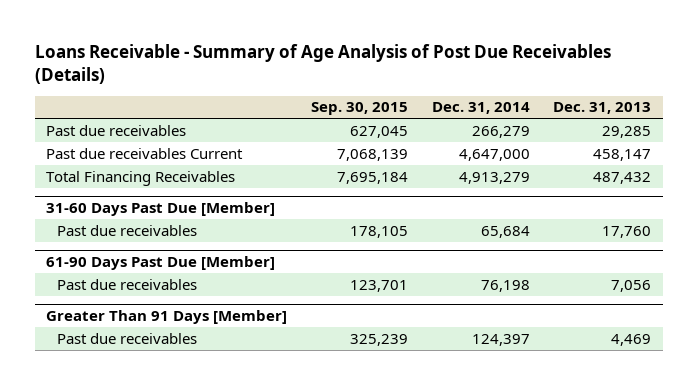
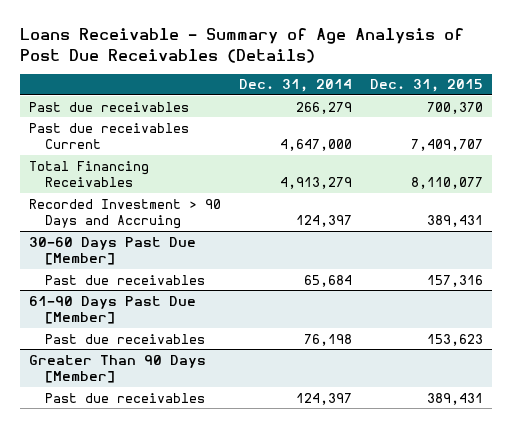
[311,102,409,116] Sep. 30, 2015 -> none
[553,102,652,115] Dec. 31, 2013 -> none
none -> [369,79,483,93] Dec. 31, 2015
none -> [29,198,222,230] Recorded Investment > 90 Days and Accruing
[46,202,276,217] 31-60 Days Past Due [Member] -> [29,236,197,266] 30-60 Days Past Due [Member]
[46,310,288,325] Greater Than 91 Days [Member] -> [29,354,207,384] Greater Than 90 Days [Member]

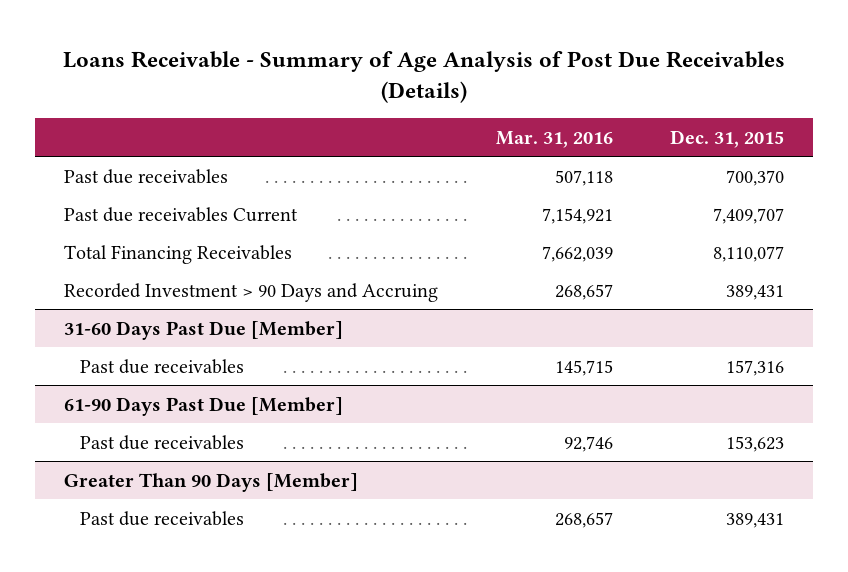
[238,79,352,93] Dec. 31, 2014 -> none
none -> [495,130,613,148] Mar. 31, 2016
[29,236,197,266] 30-60 Days Past Due [Member] -> [64,320,344,340] 31-60 Days Past Due [Member]

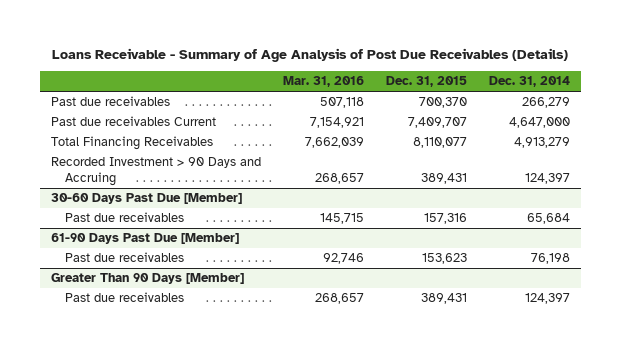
none -> [489,76,571,88] Dec. 31, 2014
[64,320,344,340] 31-60 Days Past Due [Member] -> [50,193,242,205] 30-60 Days Past Due [Member]

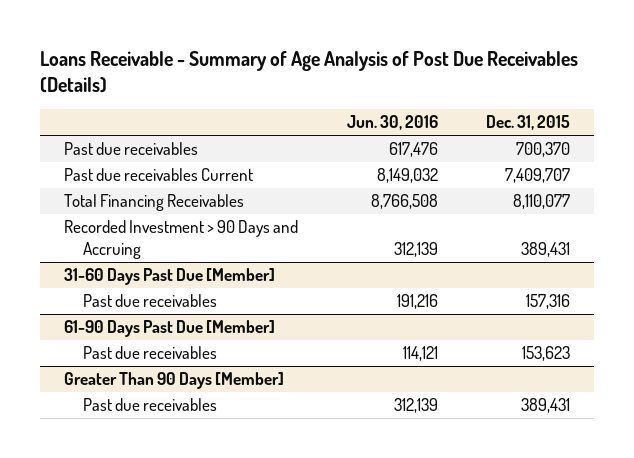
[282,76,364,88] Mar. 31, 2016 -> none
[489,76,571,88] Dec. 31, 2014 -> none
none -> [346,115,438,131] Jun. 30, 2016
[50,193,242,205] 30-60 Days Past Due [Member] -> [63,268,275,286] 31-60 Days Past Due [Member]

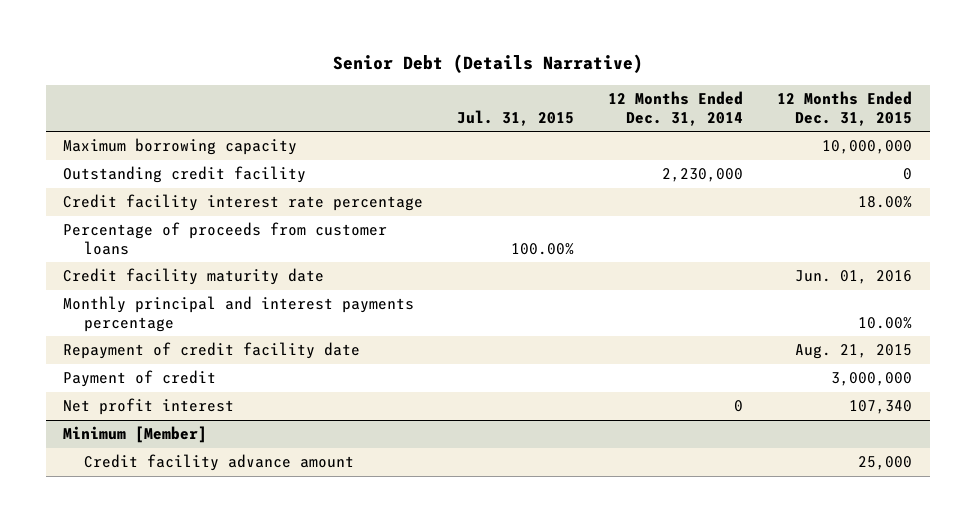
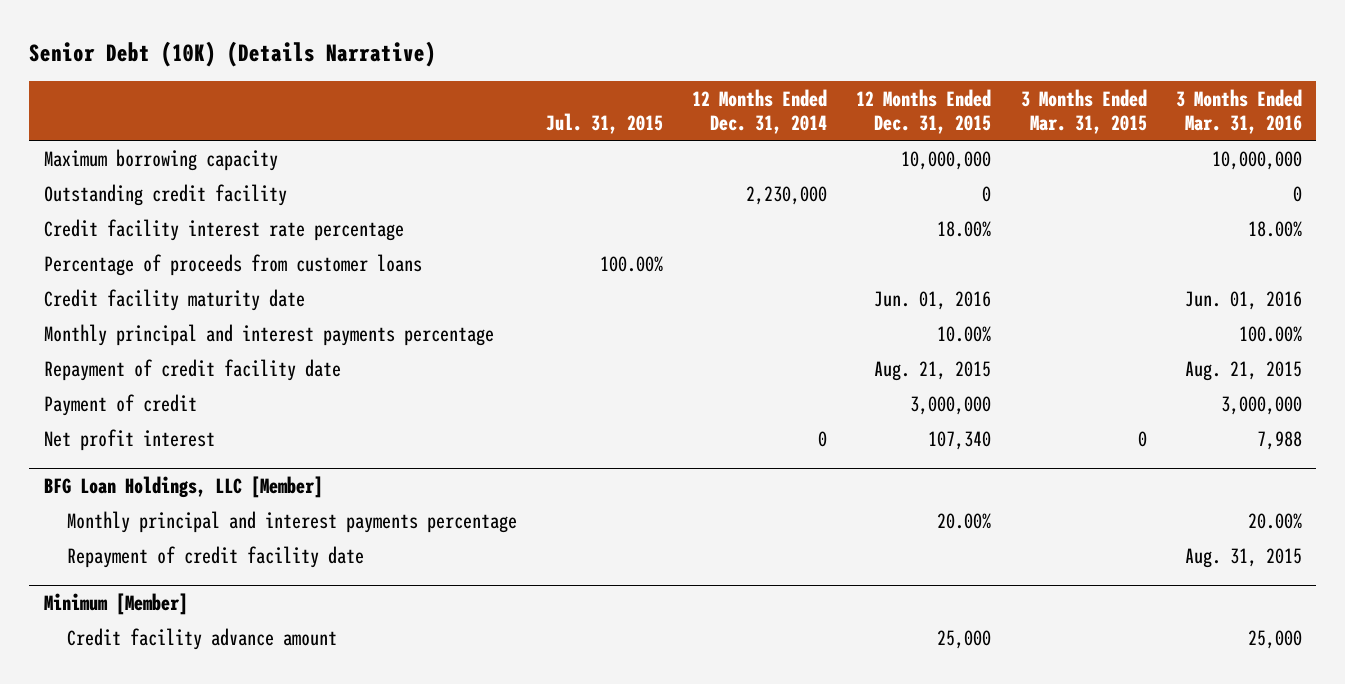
[332,54,643,74] Senior Debt (Details Narrative) -> [29,40,437,67] Senior Debt (10K) (Details Narrative)
none -> [1020,88,1147,135] 3 Months Ended Mar. 31, 2015
none -> [1175,88,1302,135] 3 Months Ended Mar. 31, 2016
none -> [43,475,323,498] BFG Loan Holdings, LLC [Member]
none -> [67,510,518,533] Monthly principal and interest payments percentage
none -> [67,545,365,568] Repayment of credit facility date

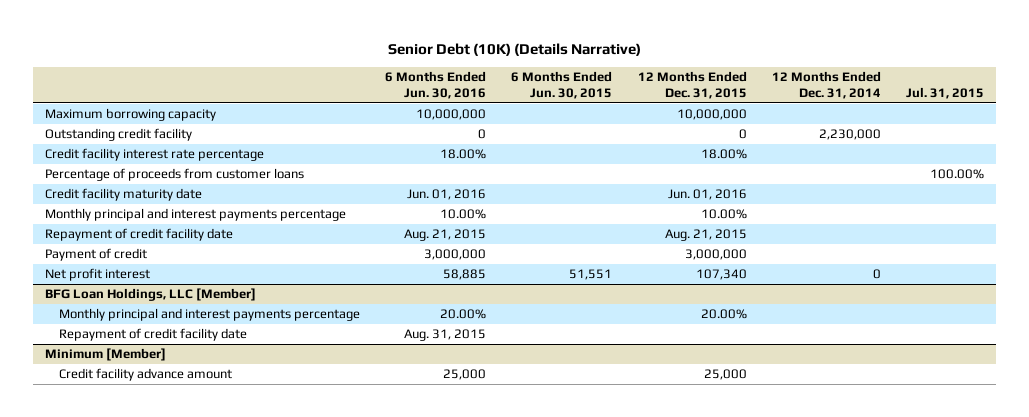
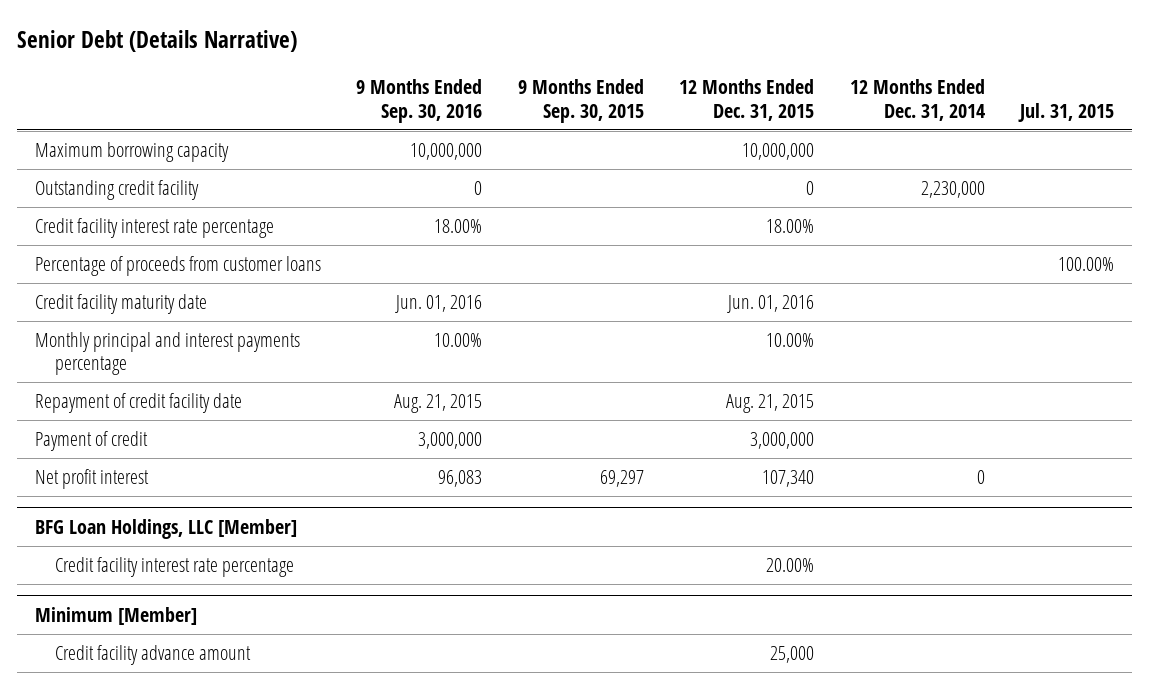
[387,42,641,56] Senior Debt (10K) (Details Narrative) -> [17,30,298,53] Senior Debt (Details Narrative)
[385,71,487,99] 6 Months Ended Jun. 30, 2016 -> none
[511,71,613,99] 6 Months Ended Jun. 30, 2015 -> none
none -> [356,79,483,123] 9 Months Ended Sep. 30, 2016
none -> [517,79,644,123] 9 Months Ended Sep. 30, 2015
[59,308,361,322] Monthly principal and interest payments percentage -> none
[59,328,248,342] Repayment of credit facility date -> none
none -> [55,557,295,578] Credit facility interest rate percentage

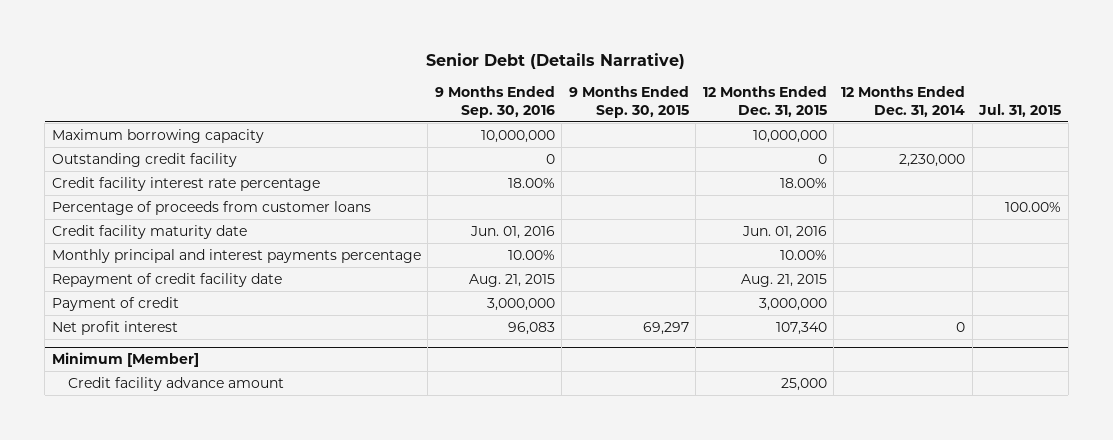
[34,518,297,539] BFG Loan Holdings, LLC [Member] -> none
[55,557,295,578] Credit facility interest rate percentage -> none

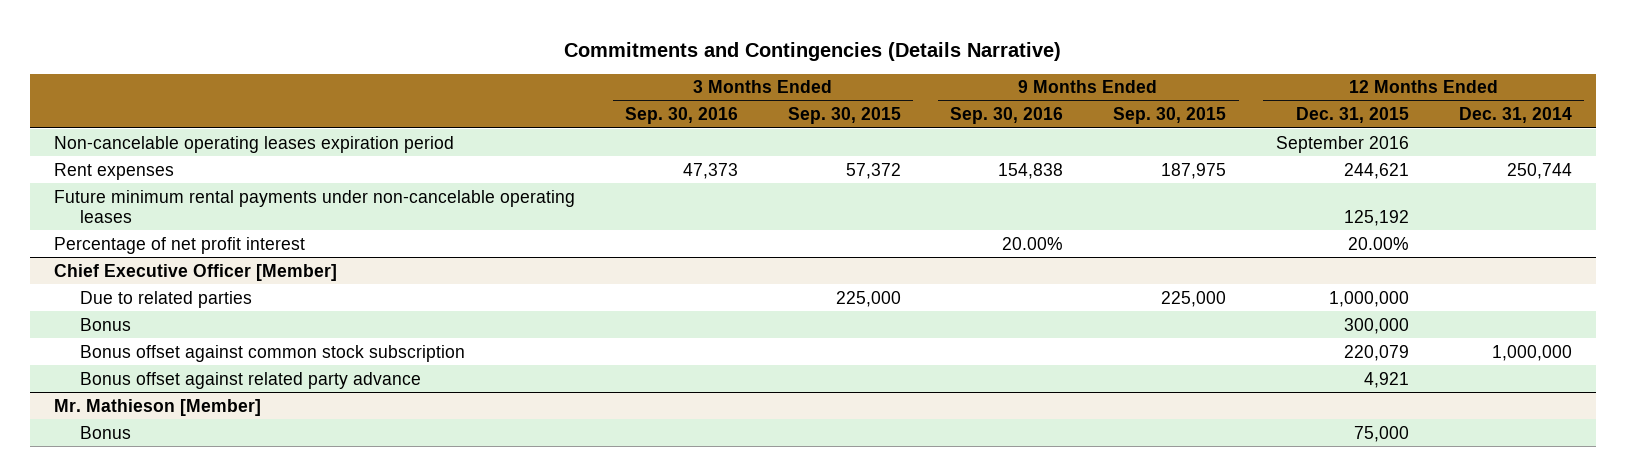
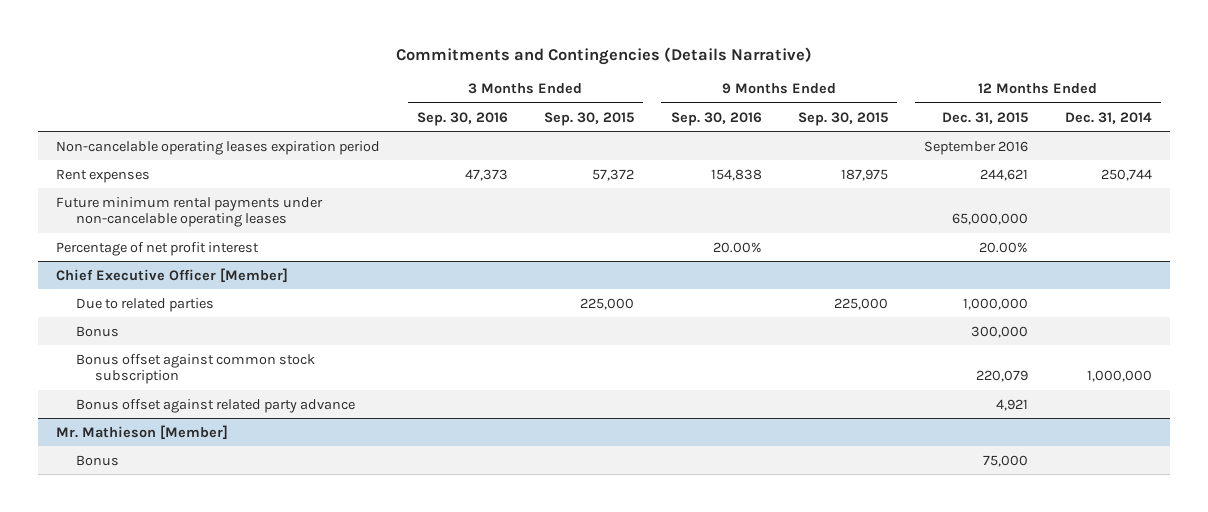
[1343,209,1409,226] 125,192 -> [952,213,1029,226] 65,000,000

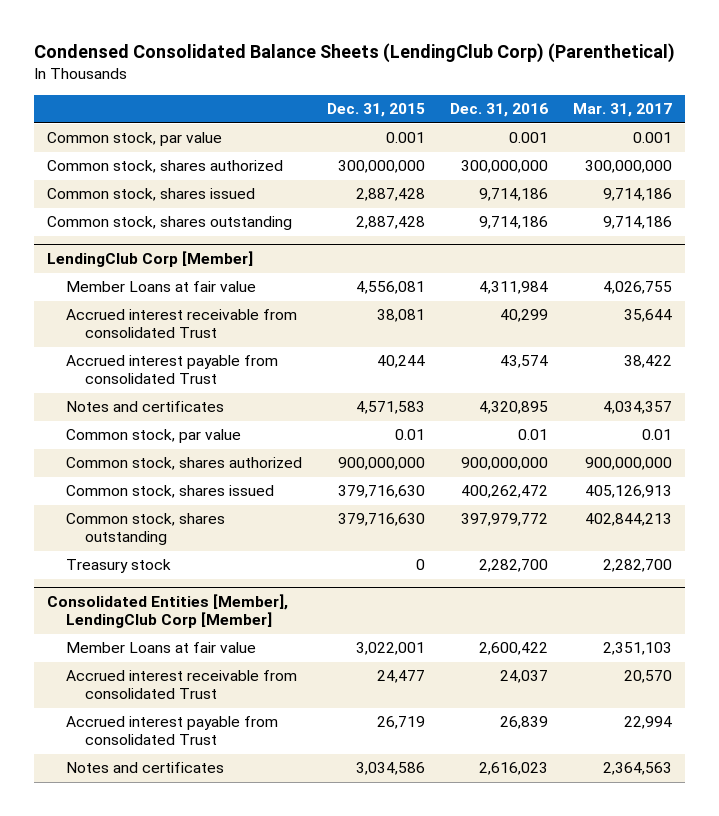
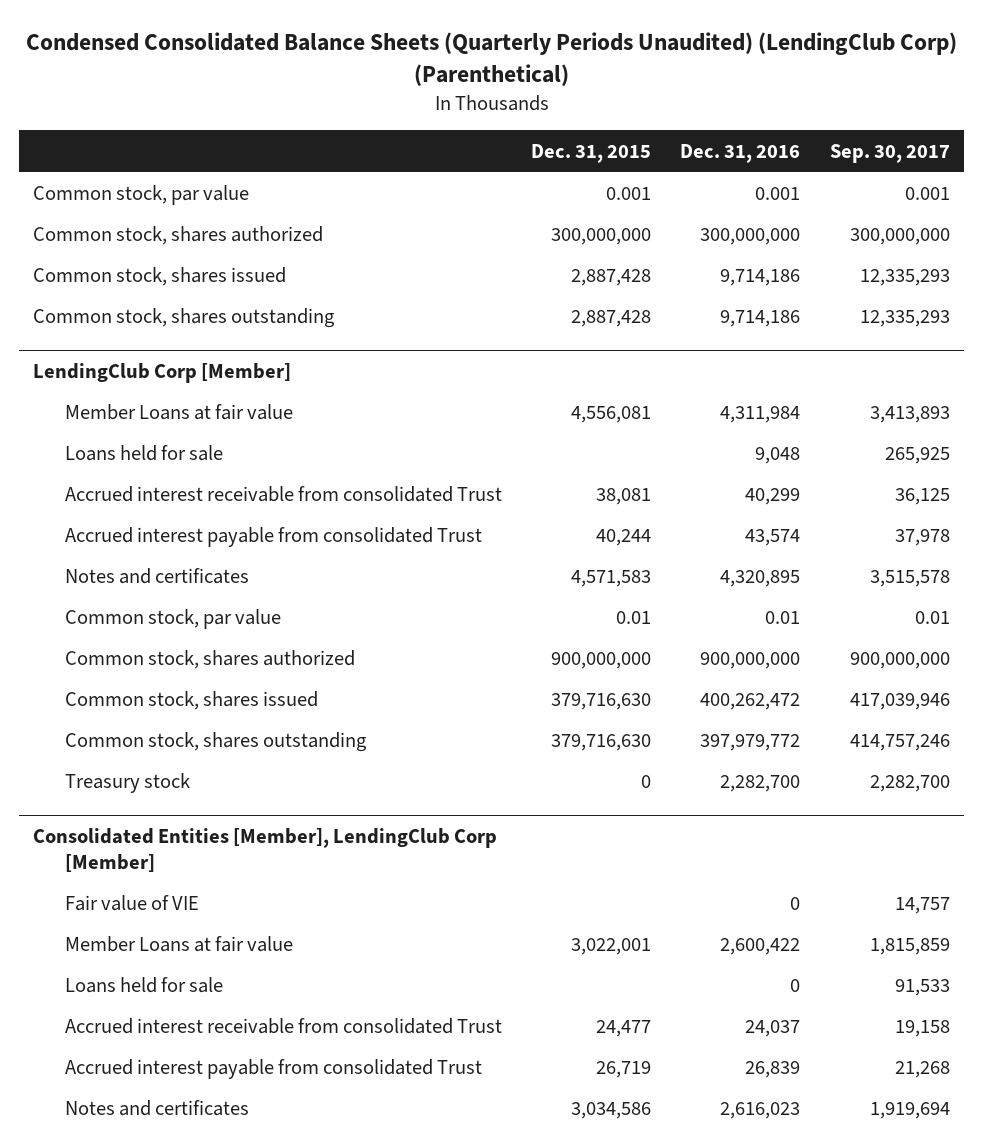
[34,43,676,64] Condensed Consolidated Balance Sheets (LendingClub Corp) (Parenthetical) -> [25,32,957,87] Condensed Consolidated Balance Sheets (Quarterly Periods Unaudited) (LendingClub Corp) (Parenthetical)
[573,103,673,118] Mar. 31, 2017 -> none
none -> [829,143,950,163] Sep. 30, 2017
none -> [64,445,223,462] Loans held for sale
none -> [64,895,199,912] Fair value of VIE
none -> [64,977,223,994] Loans held for sale

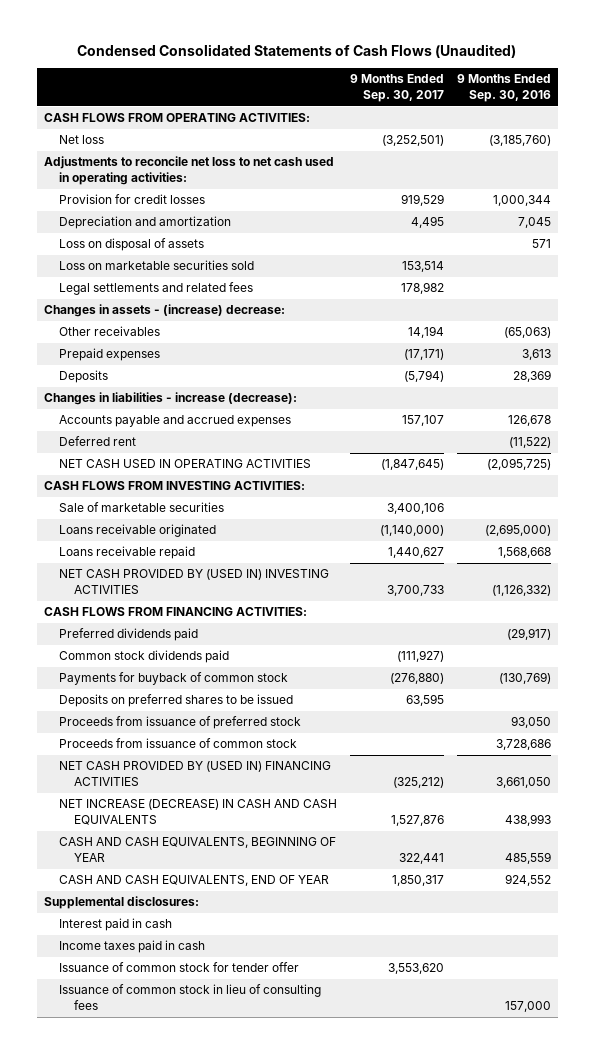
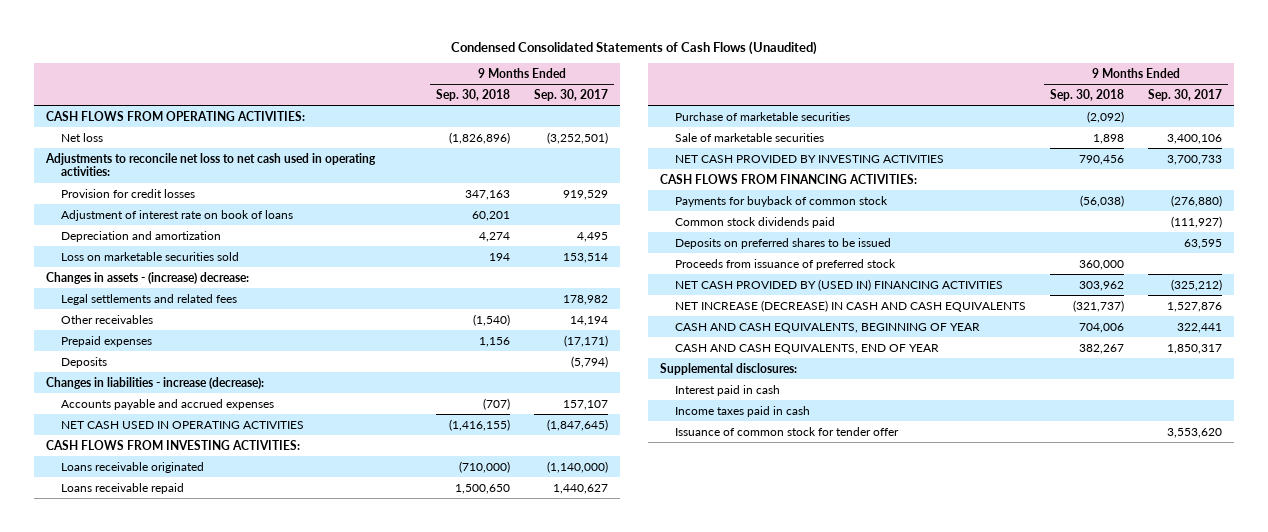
[457,74,552,103] 9 Months Ended Sep. 30, 2016 -> none
none -> [435,88,510,101] Sep. 30, 2018
none -> [60,209,293,221] Adjustment of interest rate on book of loans
[58,238,204,252] Loss on disposal of assets -> none
[58,282,253,296] Legal settlements and related fees -> [60,293,237,305] Legal settlements and related fees
[58,436,136,447] Deferred rent -> none
none -> [675,111,851,121] Purchase of marketable securities
[58,502,224,513] Sale of marketable securities -> [675,132,825,142] Sale of marketable securities
[58,569,329,595] NET CASH PROVIDED BY (USED IN) INVESTING ACTIVITIES -> [675,154,945,163] NET CASH PROVIDED BY INVESTING ACTIVITIES
[58,628,198,642] Preferred dividends paid -> none
[58,650,229,664] Common stock dividends paid -> [675,216,836,228] Common stock dividends paid
[58,738,297,749] Proceeds from issuance of common stock -> none
[58,984,321,1011] Issuance of common stock in lieu of consulting fees -> none

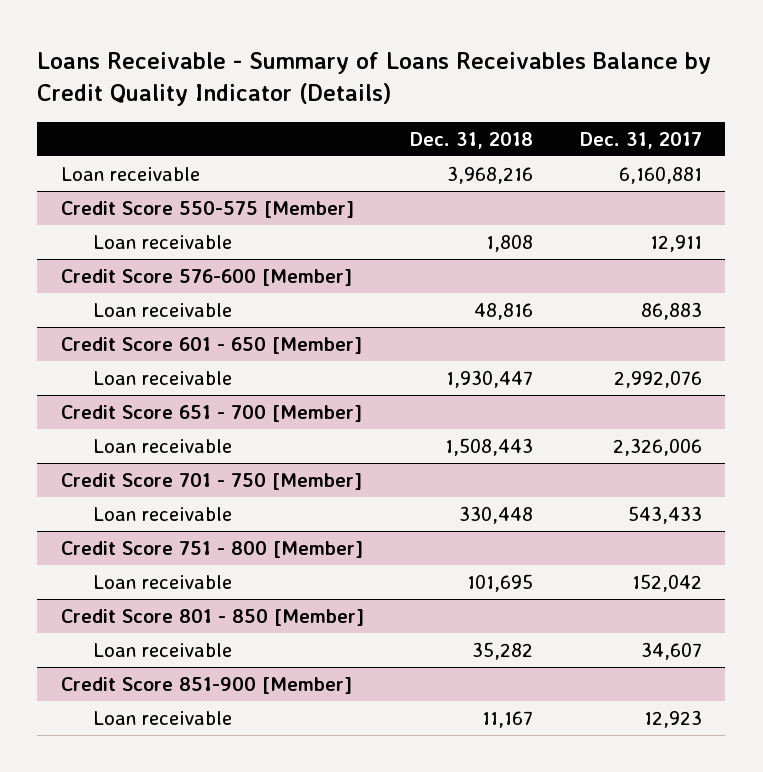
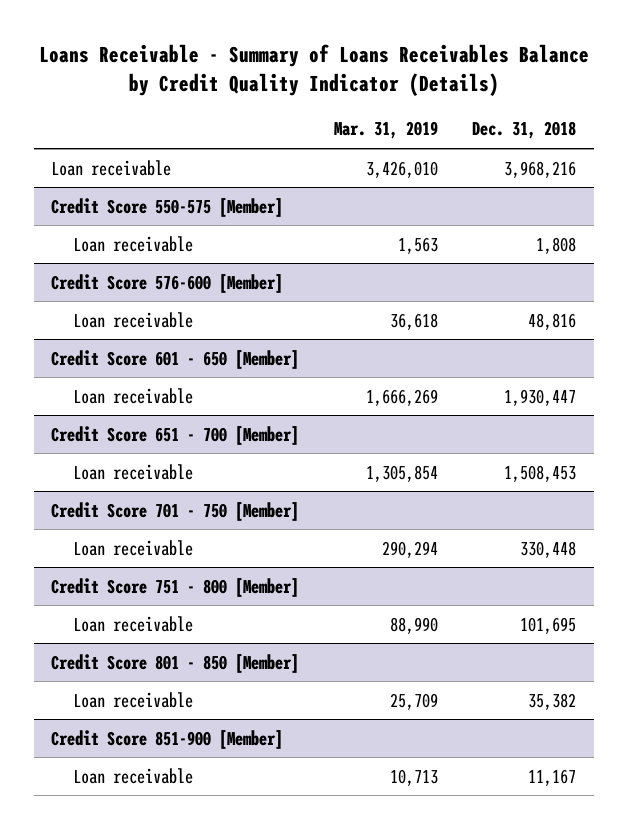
[580,131,703,149] Dec. 31, 2017 -> none
none -> [333,121,438,140] Mar. 31, 2019
[445,438,534,457] 1,508,443 -> [504,464,577,482] 1,508,453
[472,642,534,661] 35,282 -> [528,692,577,710] 35,382

